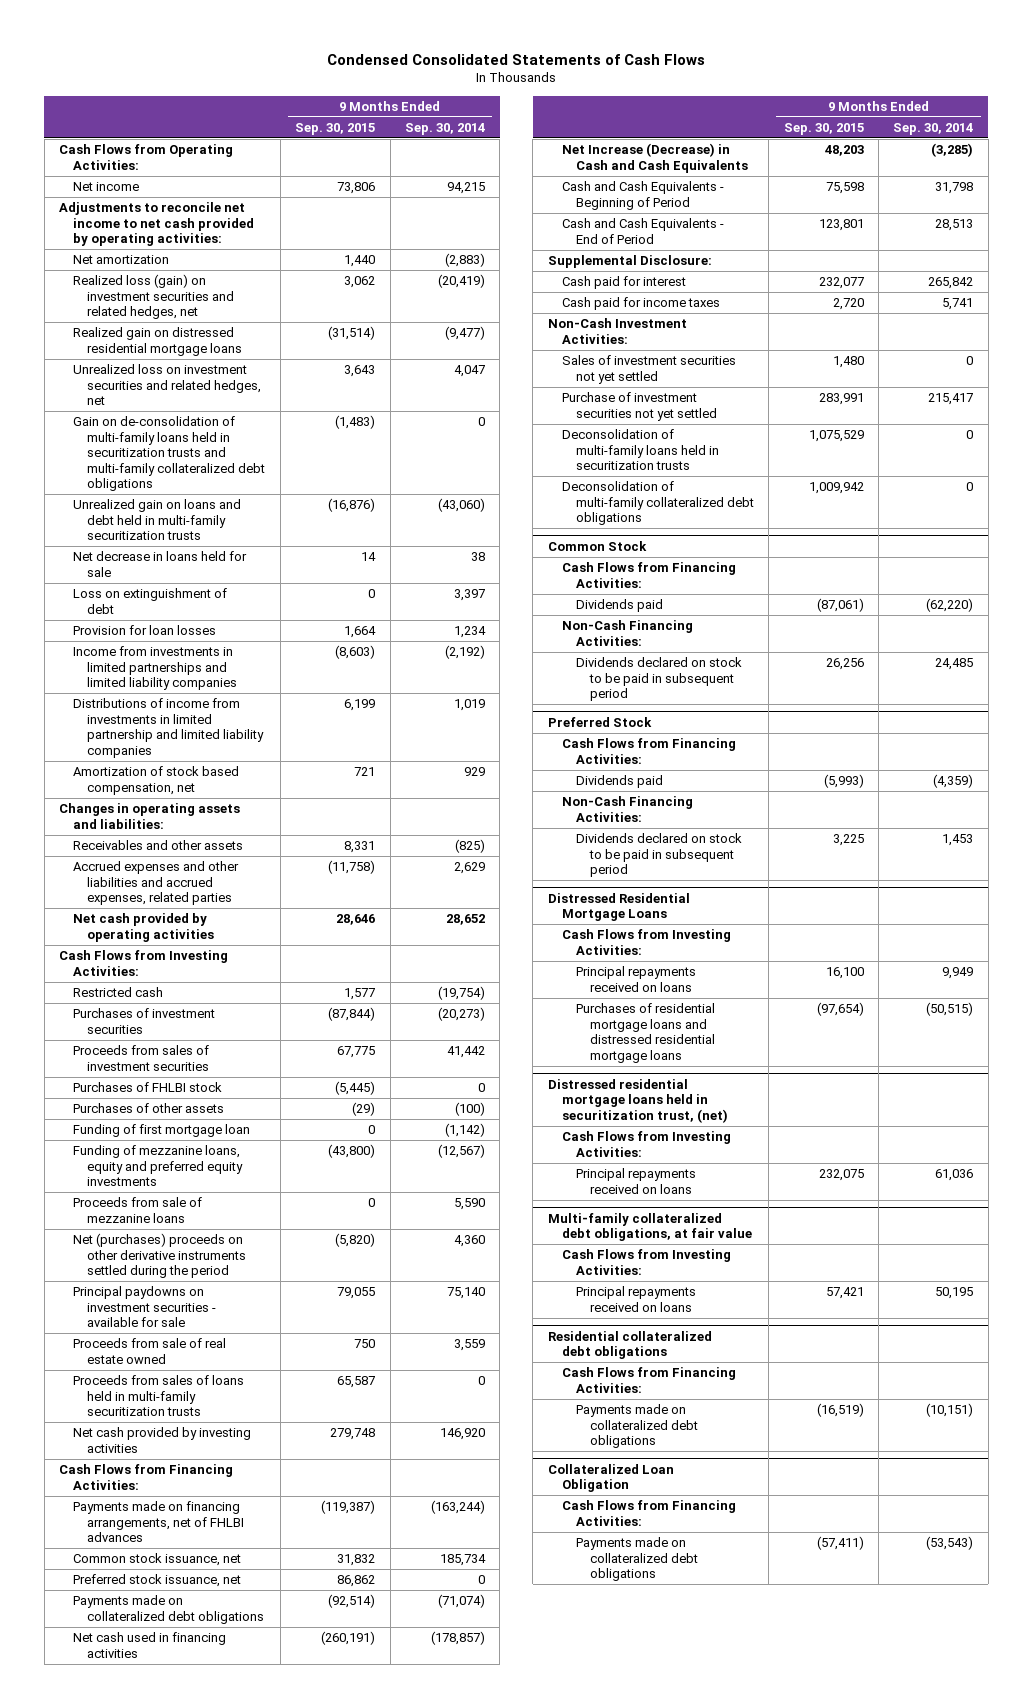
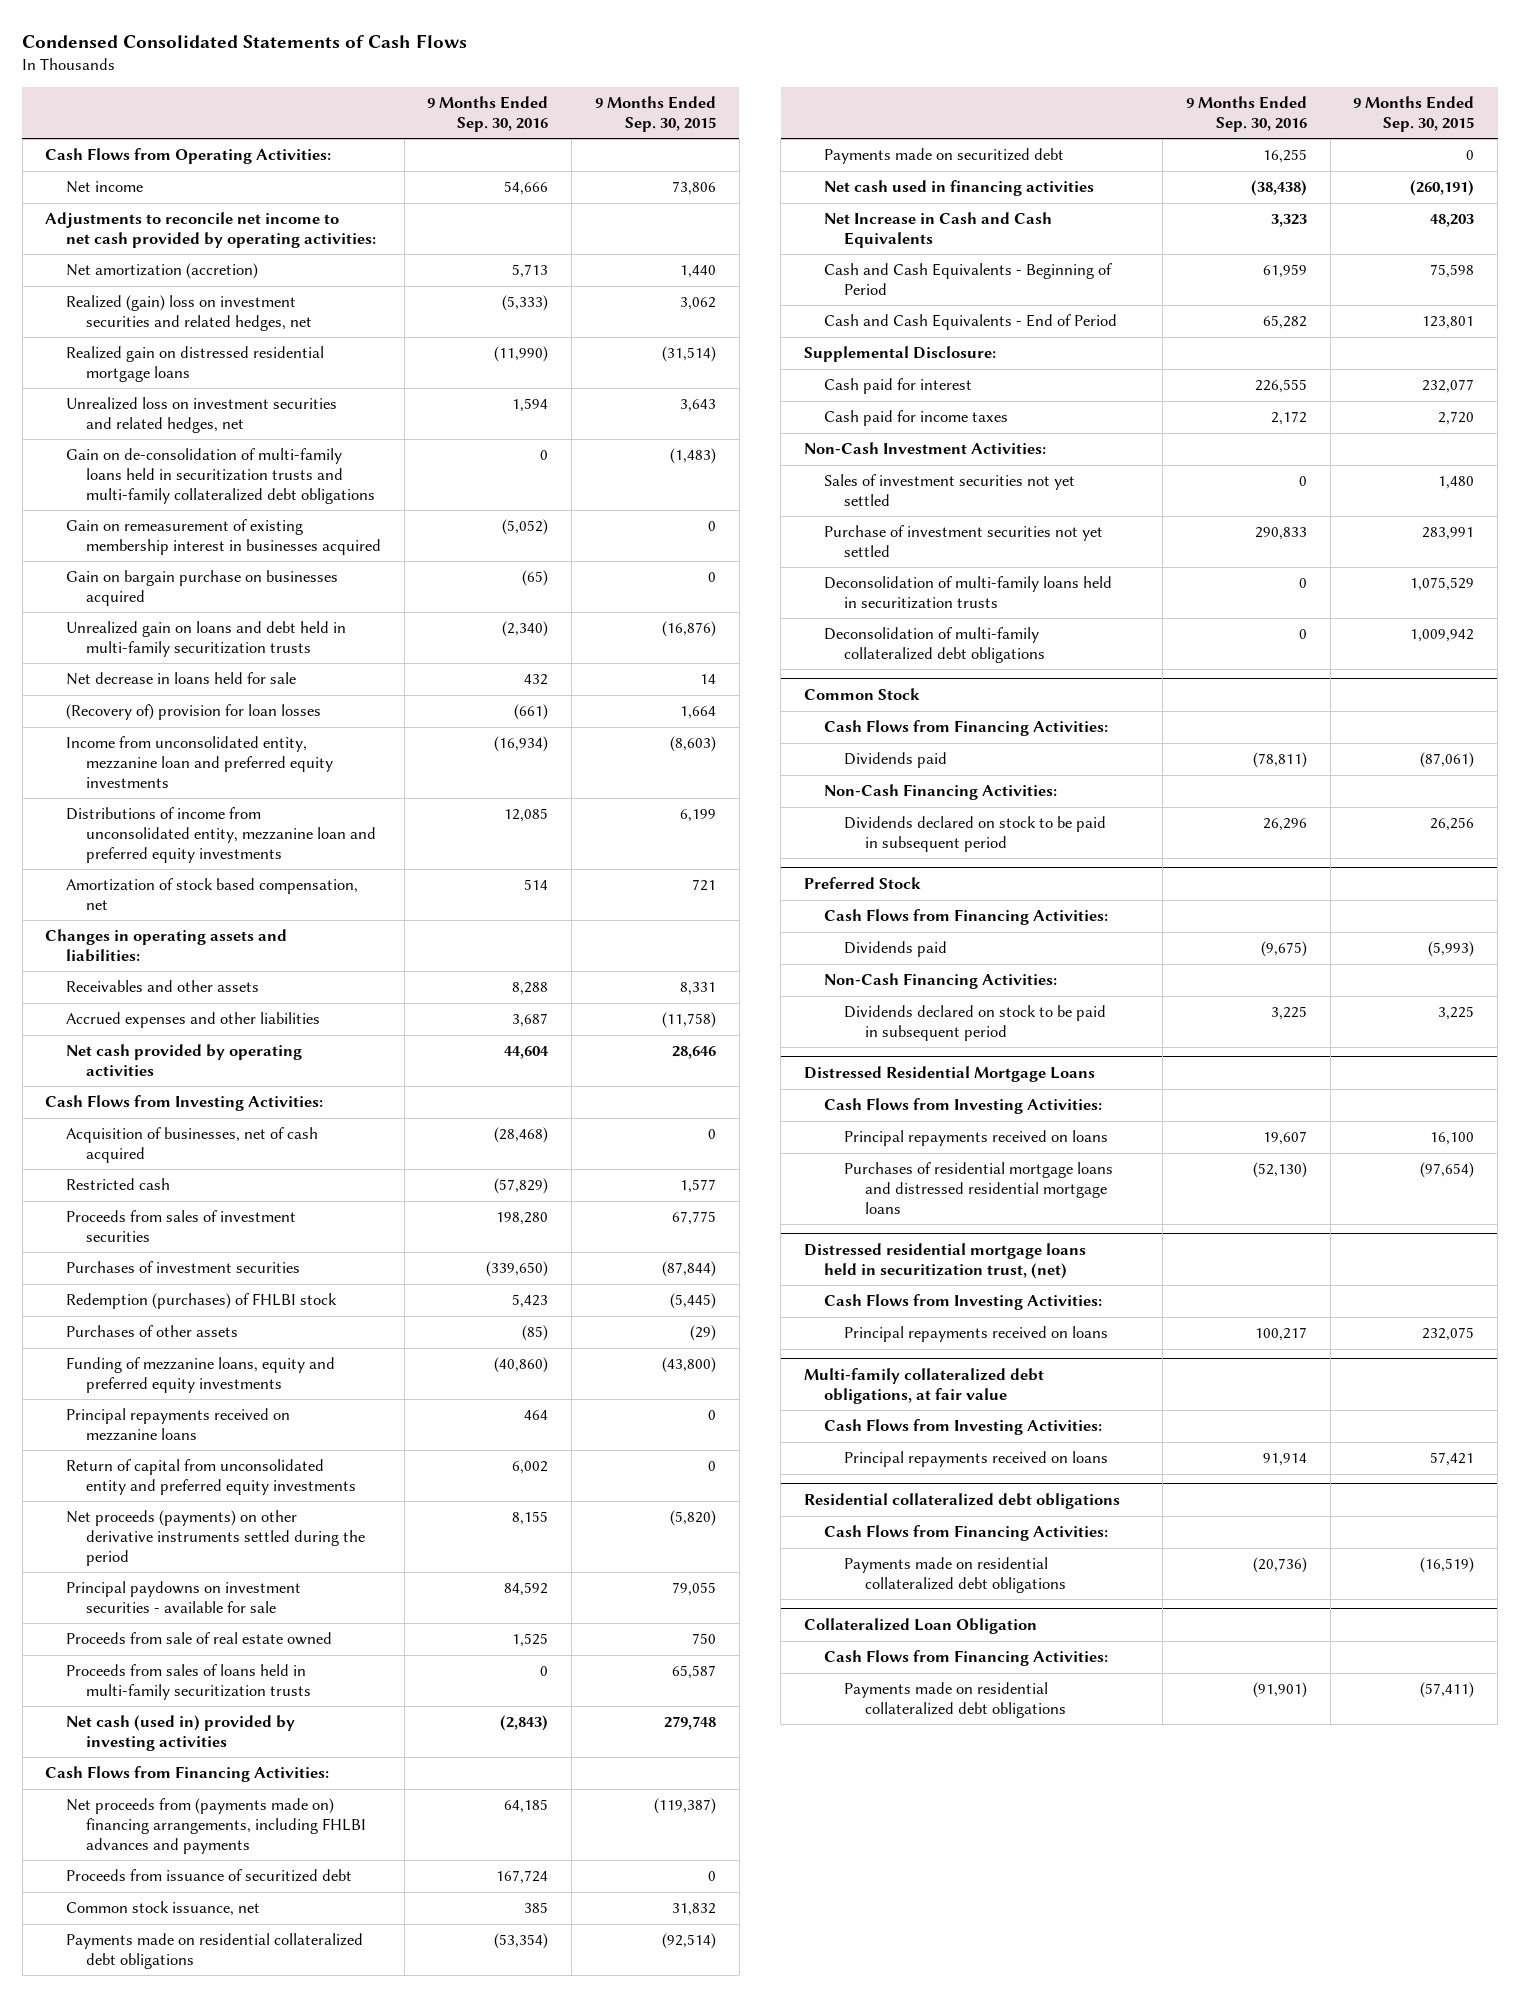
[404,122,485,135] Sep. 30, 2014 -> none
none -> [427,96,549,132] 9 Months Ended Sep. 30, 2016
[73,255,170,265] Net amortization -> [65,263,258,280] Net amortization (accretion)
[73,274,235,320] Realized loss (gain) on investment securities and related hedges, net -> [65,295,312,332] Realized (gain) loss on investment securities and related hedges, net
none -> [65,519,381,556] Gain on remeasurement of existing membership interest in businesses acquired
none -> [65,570,338,607] Gain on bargain purchase on businesses acquired
[73,588,228,614] Loss on extinguishment of debt -> none
[73,625,217,636] Provision for loan losses -> [65,704,321,721] (Recovery of) provision for loan losses
[73,646,238,691] Income from investments in limited partnerships and limited liability companies -> [65,736,333,788] Income from unconsolidated entity, mezzanine loan and preferred equity investments
[73,698,265,758] Distributions of income from investments in limited partnership and limited liability companies -> [65,807,376,863] Distributions of income from unconsolidated entity, mezzanine loan and preferred equity investments
[73,861,240,906] Accrued expenses and other liabilities and accrued expenses, related parties -> [65,1012,320,1029] Accrued expenses and other liabilities
none -> [65,1127,318,1164] Acquisition of businesses, net of cash acquired
[73,1008,216,1034] Purchases of investment securities -> [65,1261,300,1274] Purchases of investment securities
[73,1082,223,1093] Purchases of FHLBI stock -> [65,1293,337,1310] Redemption (purchases) of FHLBI stock
[73,1124,251,1138] Funding of first mortgage loan -> none
[73,1197,203,1223] Proceeds from sale of mezzanine loans -> none
none -> [65,1408,290,1442] Principal repayments received on mezzanine loans
none -> [65,1459,356,1496] Return of capital from unconsolidated entity and preferred equity investments
[73,1233,247,1279] Net (purchases) proceeds on other derivative instruments settled during the period -> [65,1510,365,1566] Net proceeds (payments) on other derivative instruments settled during the period
[73,1427,252,1453] Net cash provided by investing activities -> [65,1715,295,1752] Net cash (used in) provided by investing activities
[73,1501,245,1543] Payments made on financing arrangements, net of FHLBI advances -> [65,1798,366,1854] Net proceeds from (payments made on) financing arrangements, including FHLBI advances and payments
none -> [65,1869,352,1883] Proceeds from issuance of securitized debt
[73,1574,242,1588] Preferred stock issuance, net -> none
[73,1595,265,1624] Payments made on collateralized debt obligations -> [65,1933,363,1970] Payments made on residential collateralized debt obligations
none -> [824,148,1065,165] Payments made on securitized debt
[561,143,748,173] Net Increase (Decrease) in Cash and Cash Equivalents -> [824,212,1053,249] Net Increase in Cash and Cash Equivalents
[575,1404,699,1449] Payments made on collateralized debt obligations -> [844,1557,1066,1594] Payments made on residential collateralized debt obligations
[575,1537,699,1582] Payments made on collateralized debt obligations -> [844,1682,1066,1719] Payments made on residential collateralized debt obligations

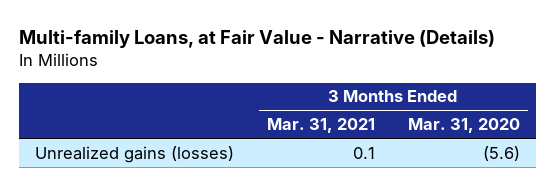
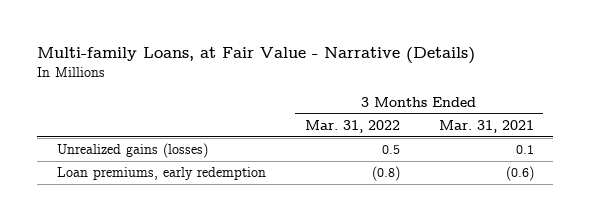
[407,118,520,134] Mar. 31, 2020 -> none
none -> [304,119,400,133] Mar. 31, 2022
none -> [56,167,266,181] Loan premiums, early redemption

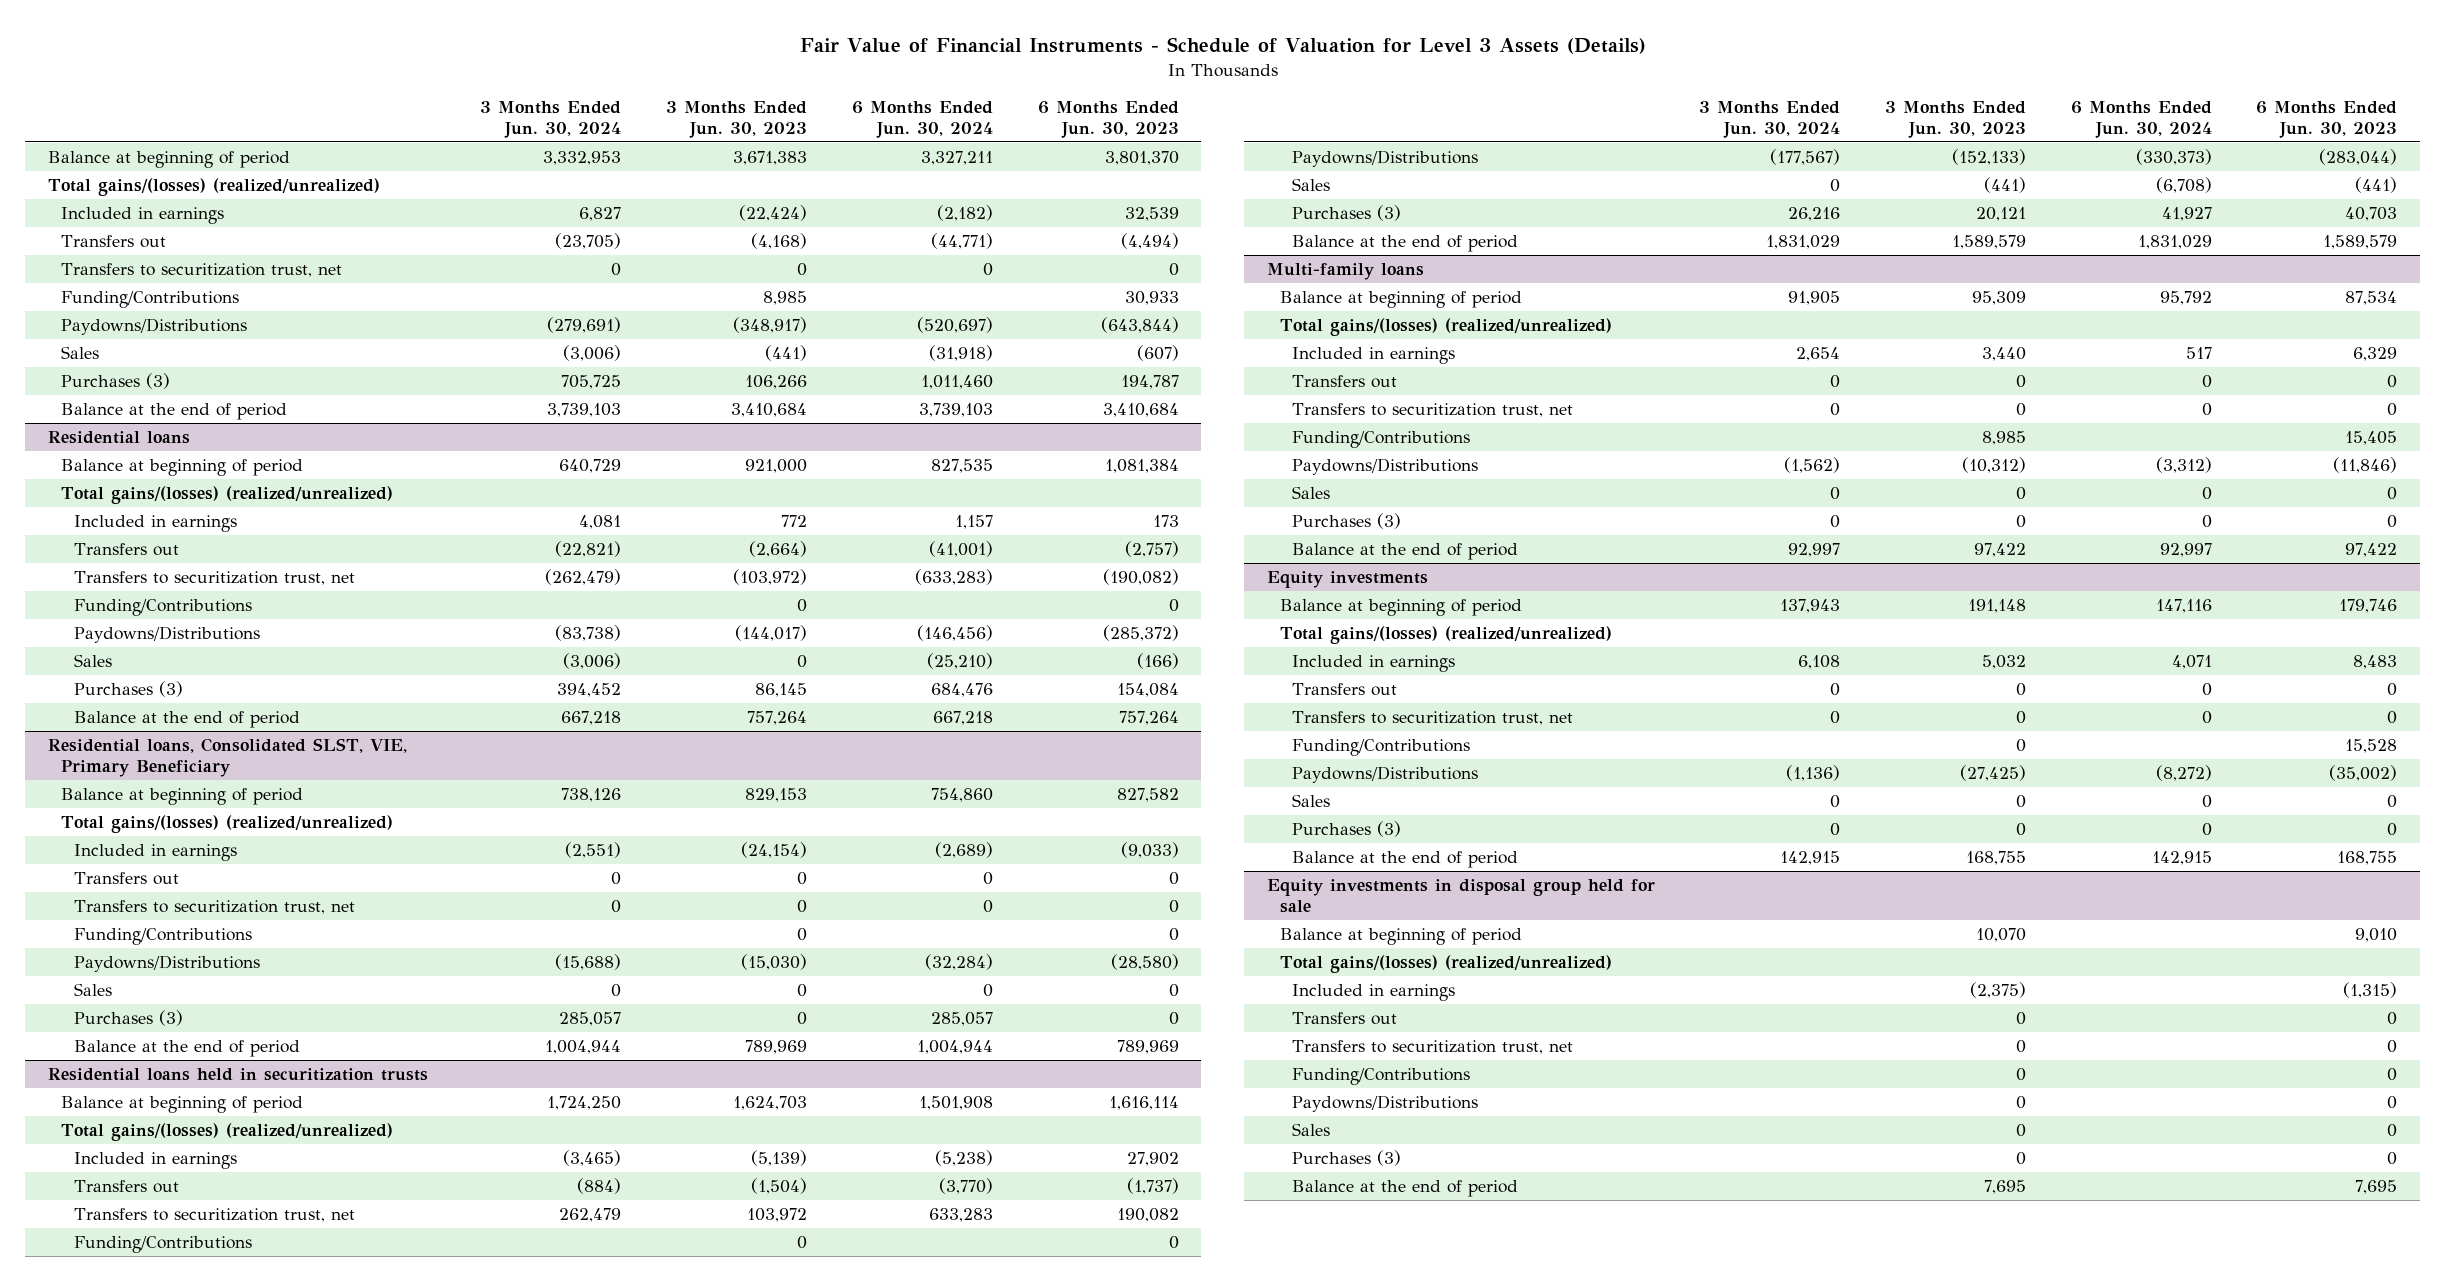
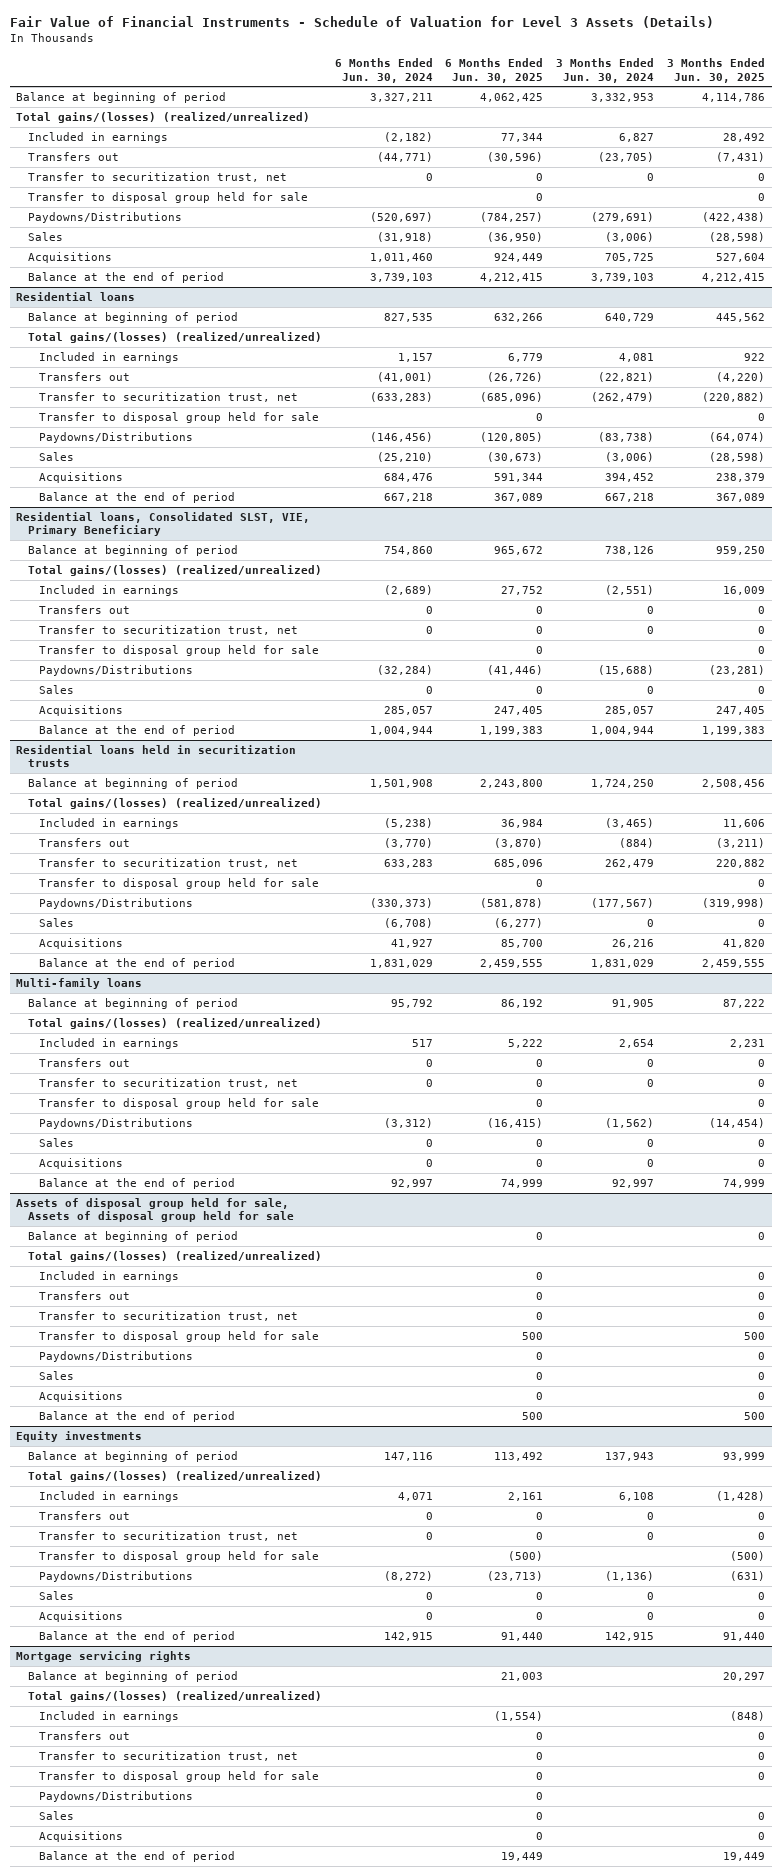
[666,100,808,138] 3 Months Ended Jun. 30, 2023 -> none
[1037,100,1179,138] 6 Months Ended Jun. 30, 2023 -> none
none -> [445,58,544,83] 6 Months Ended Jun. 30, 2025
none -> [667,58,766,83] 3 Months Ended Jun. 30, 2025
[60,290,239,308] Funding/Contributions -> none
[60,262,342,277] Transfers to securitization trust, net -> [27,171,287,182] Transfer to securitization trust, net
none -> [27,191,308,203] Transfer to disposal group held for sale
[60,372,170,389] Purchases (3) -> [27,251,112,263] Acquisitions
[73,598,252,616] Funding/Contributions -> none
[73,570,355,585] Transfers to securitization trust, net -> [39,391,299,402] Transfer to securitization trust, net
none -> [39,411,320,423] Transfer to disposal group held for sale
[73,680,183,697] Purchases (3) -> [39,471,124,483] Acquisitions
[73,927,252,945] Funding/Contributions -> none
[73,899,355,914] Transfers to securitization trust, net -> [39,624,299,635] Transfer to securitization trust, net
none -> [39,644,320,656] Transfer to disposal group held for sale
[73,1009,183,1026] Purchases (3) -> [39,704,124,716] Acquisitions
[73,1235,252,1253] Funding/Contributions -> none
[73,1207,355,1222] Transfers to securitization trust, net -> [39,857,299,868] Transfer to securitization trust, net
none -> [39,877,320,889] Transfer to disposal group held for sale
[1292,204,1402,221] Purchases (3) -> [39,937,124,949] Acquisitions
[1292,430,1471,448] Funding/Contributions -> none
[1292,402,1574,417] Transfers to securitization trust, net -> [39,1077,299,1088] Transfer to securitization trust, net
none -> [39,1097,320,1109] Transfer to disposal group held for sale
[1292,512,1402,529] Purchases (3) -> [39,1157,124,1169] Acquisitions
none -> [16,1197,294,1222] Assets of disposal group held for sale, Assets of disposal group held for sale
none -> [27,1230,238,1242] Balance at beginning of period
none -> [27,1250,322,1262] Total gains/(losses) (realized/unrealized)
none -> [39,1270,180,1282] Included in earnings
none -> [39,1290,131,1300] Transfers out
none -> [39,1310,299,1321] Transfer to securitization trust, net
none -> [39,1330,320,1342] Transfer to disposal group held for sale
none -> [39,1350,194,1362] Paydowns/Distributions
none -> [39,1370,75,1380] Sales
none -> [39,1390,124,1402] Acquisitions
none -> [39,1410,236,1422] Balance at the end of period
[1292,738,1471,756] Funding/Contributions -> none
[1292,710,1574,725] Transfers to securitization trust, net -> [39,1530,299,1541] Transfer to securitization trust, net
none -> [39,1550,320,1562] Transfer to disposal group held for sale
[1292,820,1402,837] Purchases (3) -> [39,1610,124,1622] Acquisitions
[1266,878,1655,914] Equity investments in disposal group held for sale -> none
none -> [16,1650,192,1662] Mortgage servicing rights
[1292,1067,1471,1085] Funding/Contributions -> none
[1292,1039,1574,1054] Transfers to securitization trust, net -> [39,1750,299,1761] Transfer to securitization trust, net
none -> [39,1770,320,1782] Transfer to disposal group held for sale
[1292,1149,1402,1166] Purchases (3) -> [39,1830,124,1842] Acquisitions

